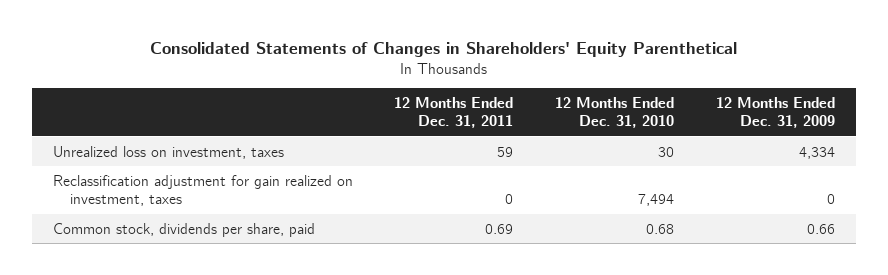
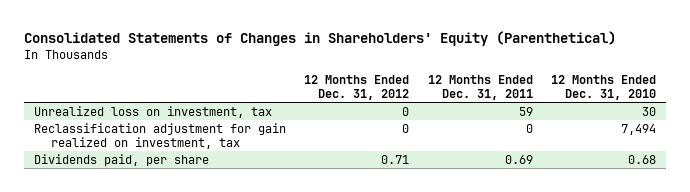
[149,42,737,58] Consolidated Statements of Changes in Shareholders' Equity Parenthetical -> [24,31,617,47] Consolidated Statements of Changes in Shareholders' Equity (Parenthetical)
[716,96,836,129] 12 Months Ended Dec. 31, 2009 -> none
none -> [304,75,410,101] 12 Months Ended Dec. 31, 2012
[52,145,284,159] Unrealized loss on investment, taxes -> [33,105,272,118] Unrealized loss on investment, tax
[52,174,353,206] Reclassification adjustment for gain realized on investment, taxes -> [33,122,286,149] Reclassification adjustment for gain realized on investment, tax
[52,222,315,237] Common stock, dividends per share, paid -> [33,153,209,166] Dividends paid, per share

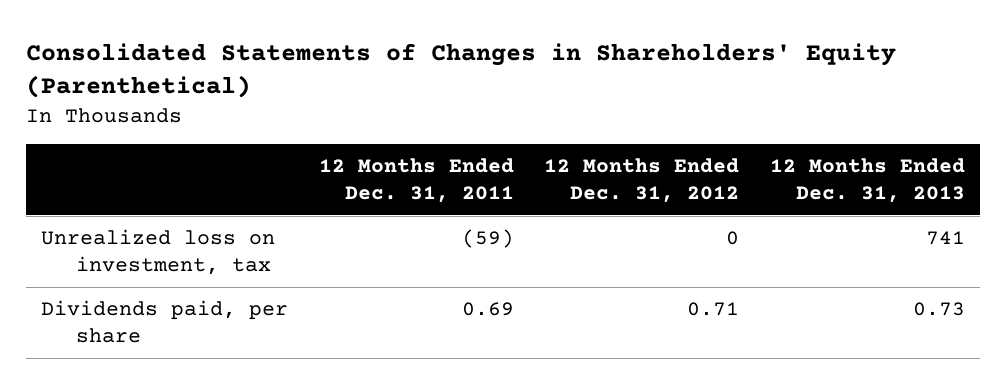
[551,75,657,101] 12 Months Ended Dec. 31, 2010 -> none
none -> [769,158,965,204] 12 Months Ended Dec. 31, 2013
[33,122,286,149] Reclassification adjustment for gain realized on investment, tax -> none
[518,106,533,116] 59 -> [461,229,514,249] (59)

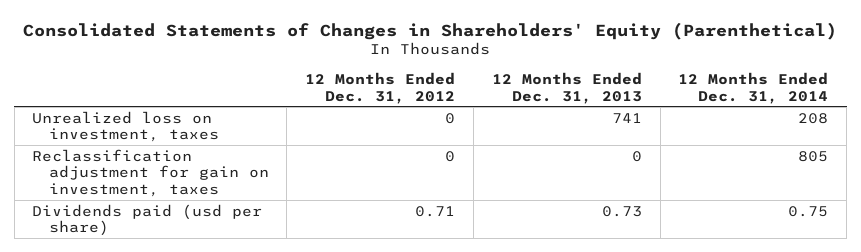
[318,158,514,204] 12 Months Ended Dec. 31, 2011 -> none
none -> [678,71,829,104] 12 Months Ended Dec. 31, 2014
[41,229,276,276] Unrealized loss on investment, tax -> [32,110,219,143] Unrealized loss on investment, taxes
none -> [32,148,269,198] Reclassification adjustment for gain on investment, taxes
[41,300,289,344] Dividends paid, per share -> [32,203,263,237] Dividends paid (usd per share)

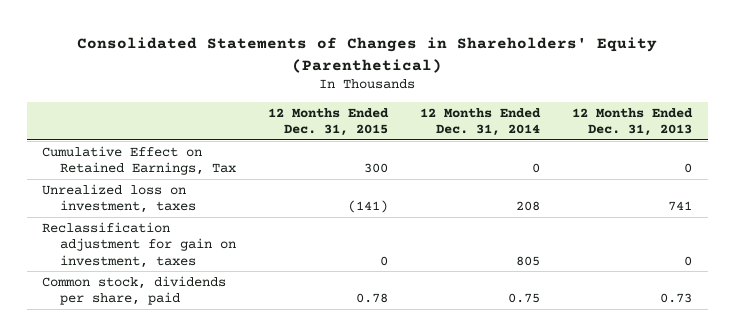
[305,71,456,104] 12 Months Ended Dec. 31, 2012 -> none
none -> [268,107,390,137] 12 Months Ended Dec. 31, 2015
none -> [42,145,237,176] Cumulative Effect on Retained Earnings, Tax
[32,203,263,237] Dividends paid (usd per share) -> [42,275,227,306] Common stock, dividends per share, paid

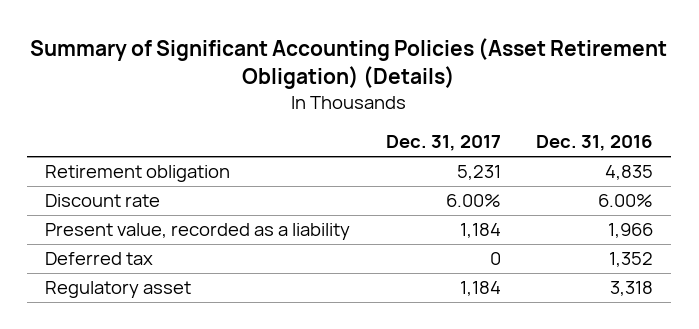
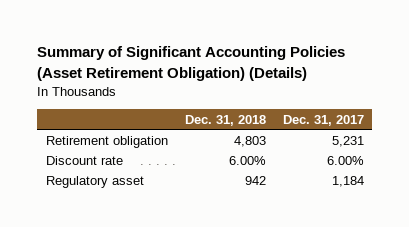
[536,135,654,152] Dec. 31, 2016 -> none
none -> [184,114,266,126] Dec. 31, 2018
[45,223,351,241] Present value, recorded as a liability -> none
[45,252,154,266] Deferred tax -> none

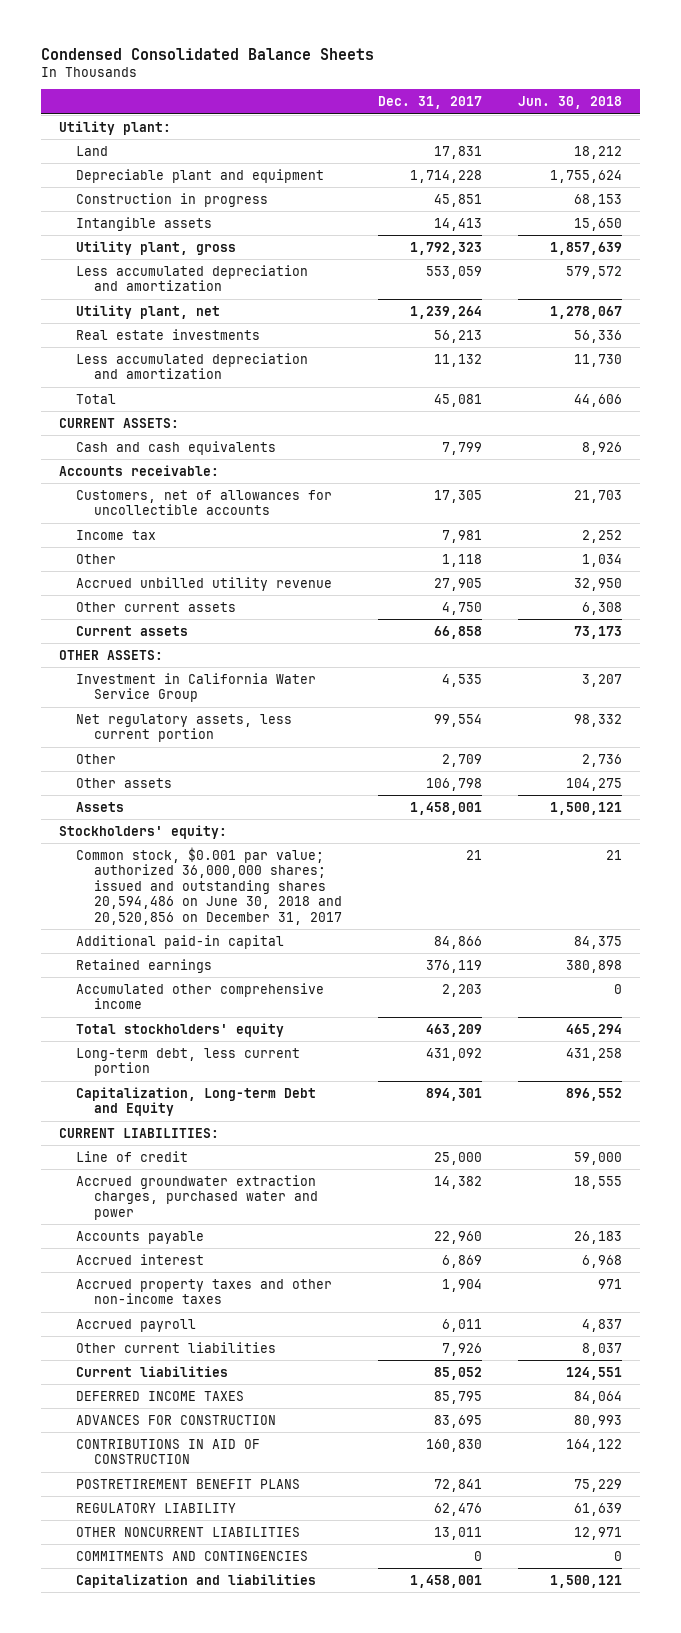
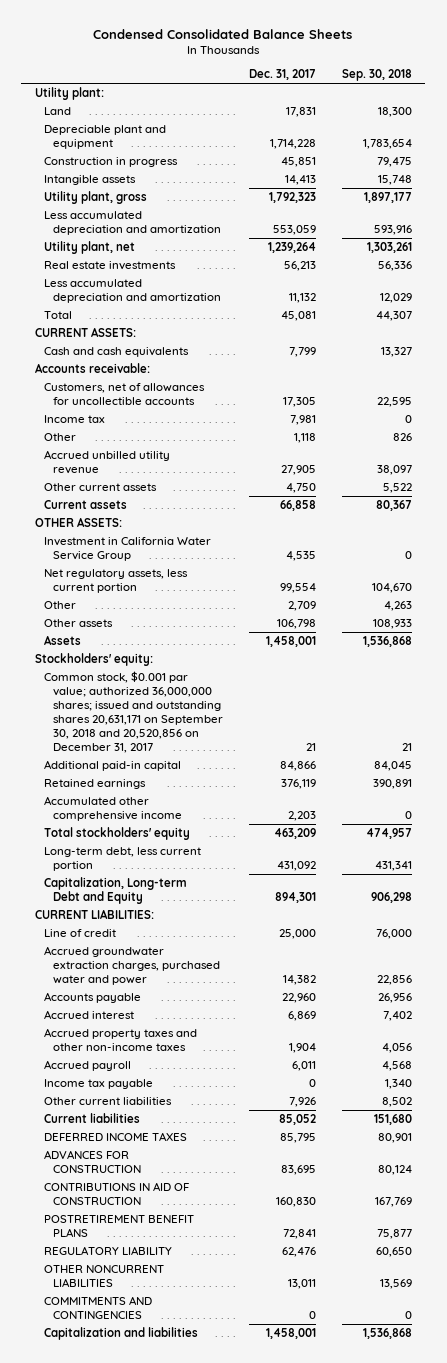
[518,96,623,110] Jun. 30, 2018 -> none
none -> [342,69,413,82] Sep. 30, 2018
[76,846,342,925] Common stock, $0.001 par value; authorized 36,000,000 shares; issued and outstanding shares 20,594,486 on June 30, 2018 and 20,520,856 on December 31, 2017 -> [43,670,223,754] Common stock, $0.001 par value; authorized 36,000,000 shares; issued and outstanding shares 20,631,171 on September 30, 2018 and 20,520,856 on December 31, 2017
none -> [43,1078,153,1089] Income tax payable

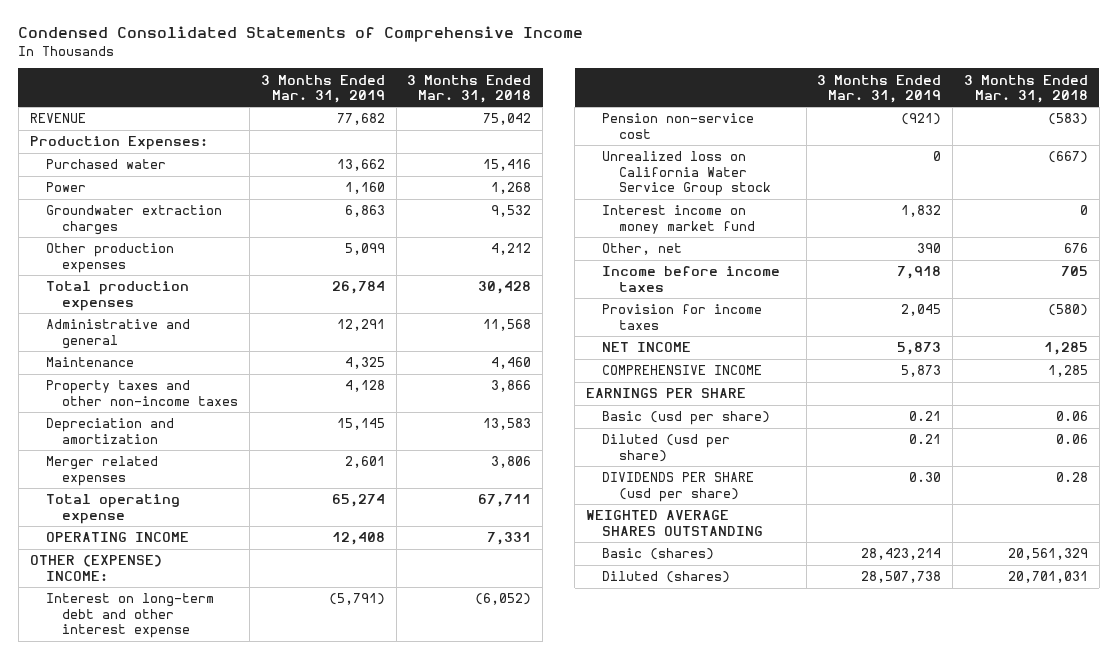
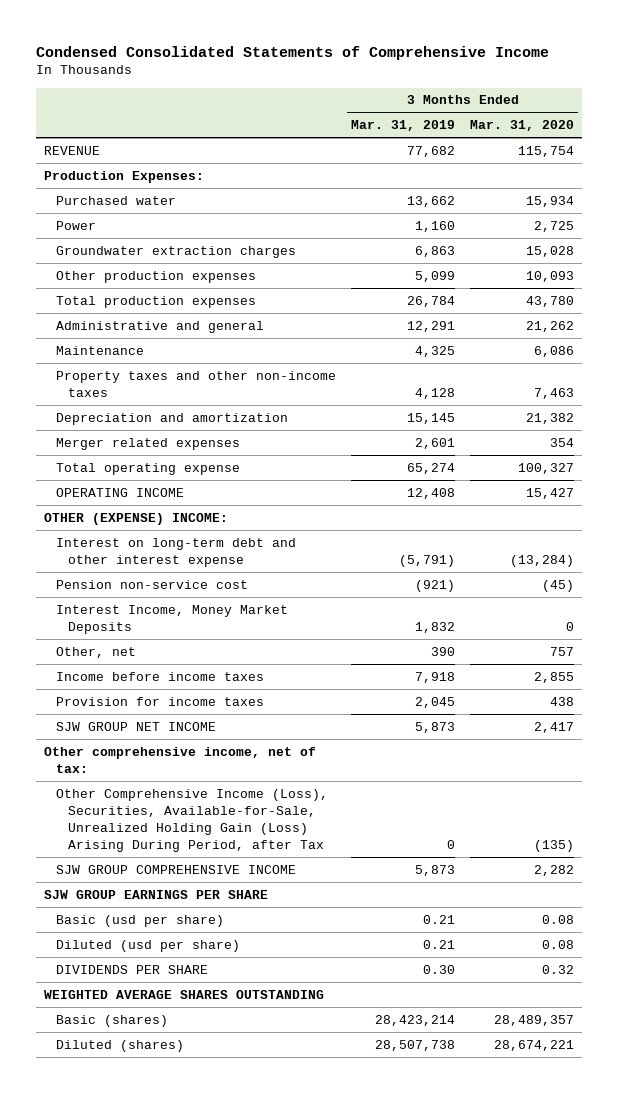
[407,74,532,104] 3 Months Ended Mar. 31, 2018 -> none
none -> [470,120,575,132] Mar. 31, 2020
[602,151,771,197] Unrealized loss on California Water Service Group stock -> none
[602,205,755,234] Interest income on money market fund -> [55,604,288,634] Interest Income, Money Market Deposits
[602,342,692,353] NET INCOME -> [55,721,216,731] SJW GROUP NET INCOME
none -> [43,746,316,773] Other comprehensive income, net of tax:
none -> [55,788,328,852] Other Comprehensive Income (Loss), Securities, Available-for-Sale, Unrealized Holding Gain (Loss) Arising During Period, after Tax
[602,365,763,376] COMPREHENSIVE INCOME -> [55,864,296,874] SJW GROUP COMPREHENSIVE INCOME
[586,388,747,399] EARNINGS PER SHARE -> [43,889,268,899] SJW GROUP EARNINGS PER SHARE
[602,472,755,502] DIVIDENDS PER SHARE (usd per share) -> [55,964,208,974] DIVIDENDS PER SHARE

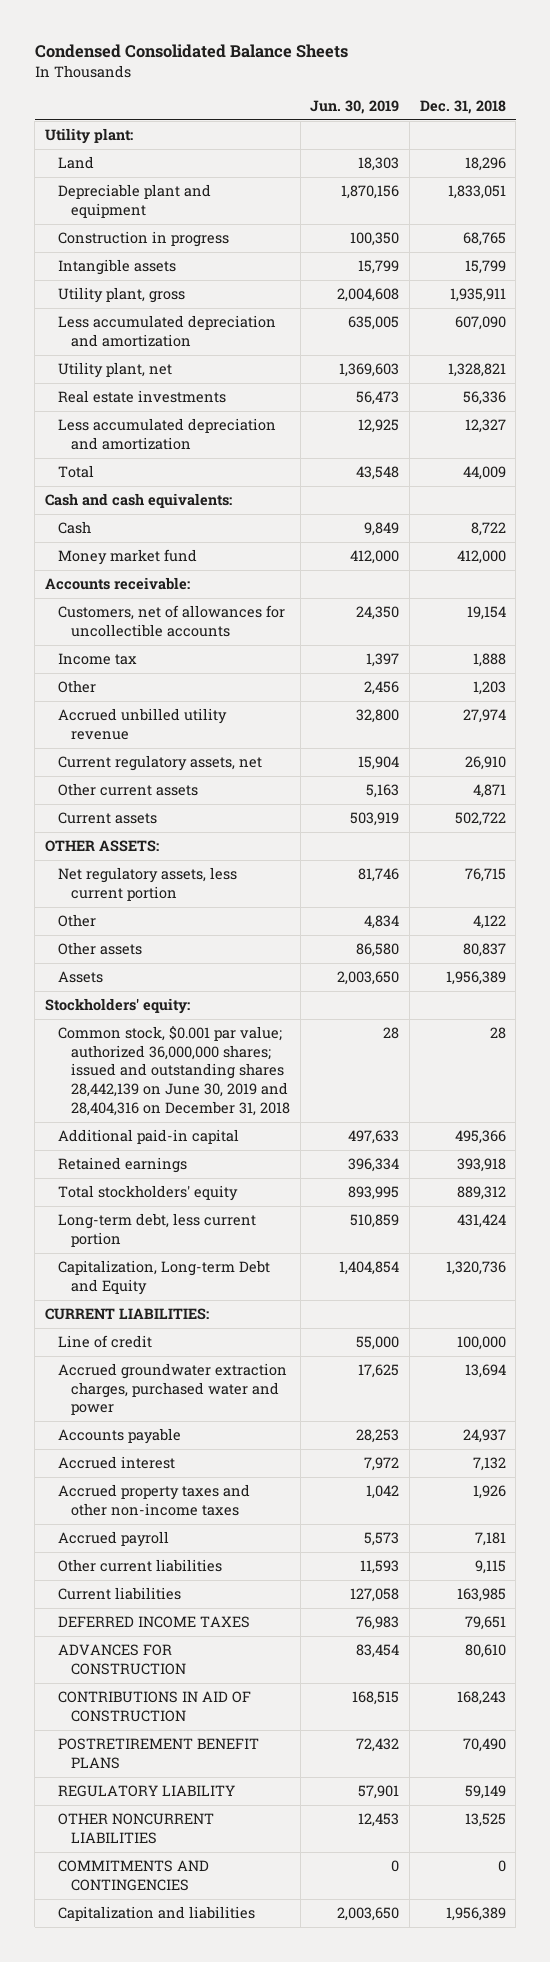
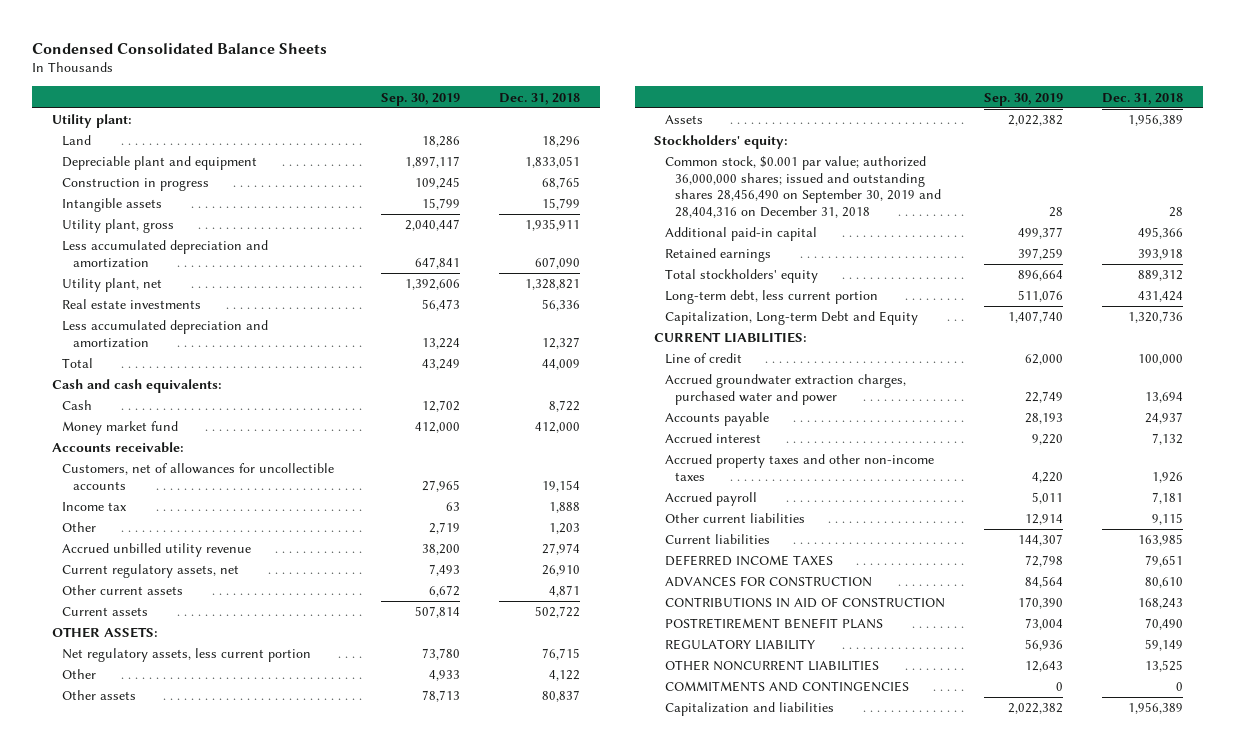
[310,99,400,114] Jun. 30, 2019 -> none
none -> [381,92,461,106] Sep. 30, 2019
[57,1026,290,1116] Common stock, $0.001 par value; authorized 36,000,000 shares; issued and outstanding shares 28,442,139 on June 30, 2019 and 28,404,316 on December 31, 2018 -> [664,156,942,219] Common stock, $0.001 par value; authorized 36,000,000 shares; issued and outstanding shares 28,456,490 on September 30, 2019 and 28,404,316 on December 31, 2018

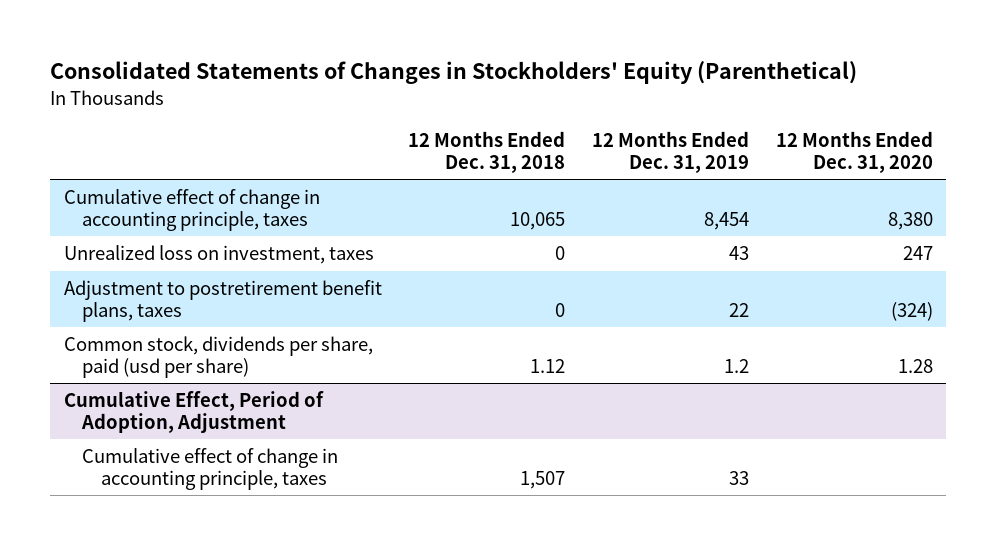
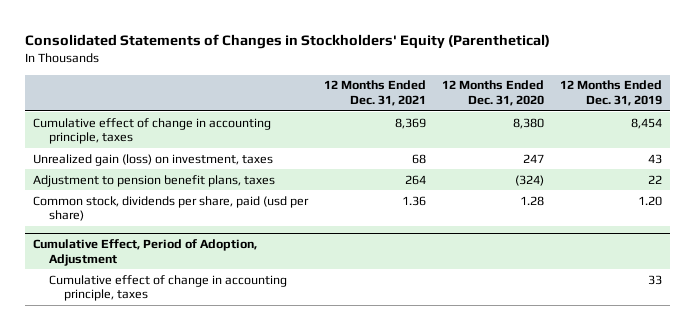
[408,131,566,173] 12 Months Ended Dec. 31, 2018 -> none
none -> [324,80,427,107] 12 Months Ended Dec. 31, 2021
[63,245,374,265] Unrealized loss on investment, taxes -> [33,153,274,166] Unrealized gain (loss) on investment, taxes
[63,280,382,322] Adjustment to postretirement benefit plans, taxes -> [33,174,276,187] Adjustment to pension benefit plans, taxes
[723,358,749,373] 1.2 -> [638,195,663,206] 1.20

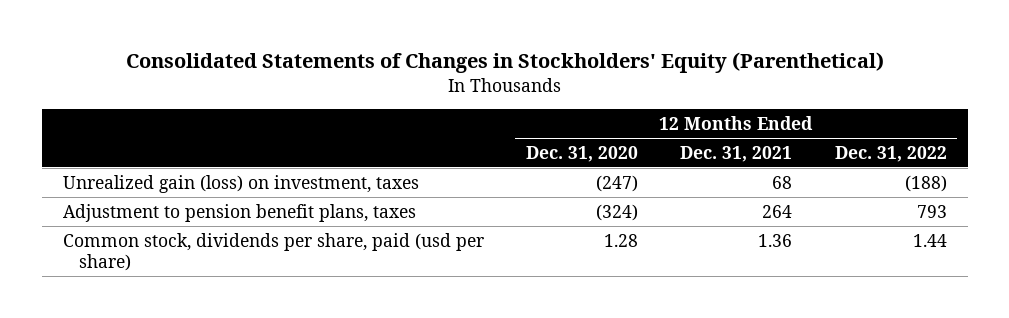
[560,80,663,107] 12 Months Ended Dec. 31, 2019 -> none
none -> [834,145,947,162] Dec. 31, 2022
[33,117,272,145] Cumulative effect of change in accounting principle, taxes -> none
[523,153,545,163] 247 -> [596,174,639,192] (247)
[33,239,258,266] Cumulative Effect, Period of Adoption, Adjustment -> none
[48,274,287,302] Cumulative effect of change in accounting principle, taxes -> none

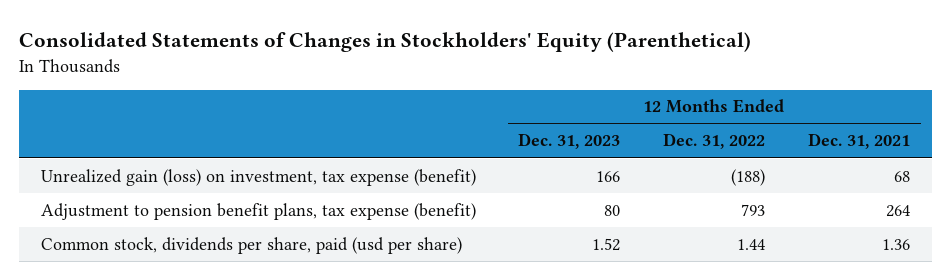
[526,145,639,162] Dec. 31, 2020 -> none
none -> [518,133,621,150] Dec. 31, 2023
[62,174,419,193] Unrealized gain (loss) on investment, taxes -> [40,168,476,186] Unrealized gain (loss) on investment, tax expense (benefit)
[62,203,416,222] Adjustment to pension benefit plans, taxes -> [40,202,476,220] Adjustment to pension benefit plans, tax expense (benefit)

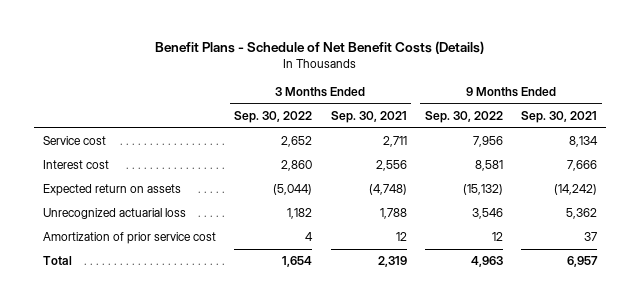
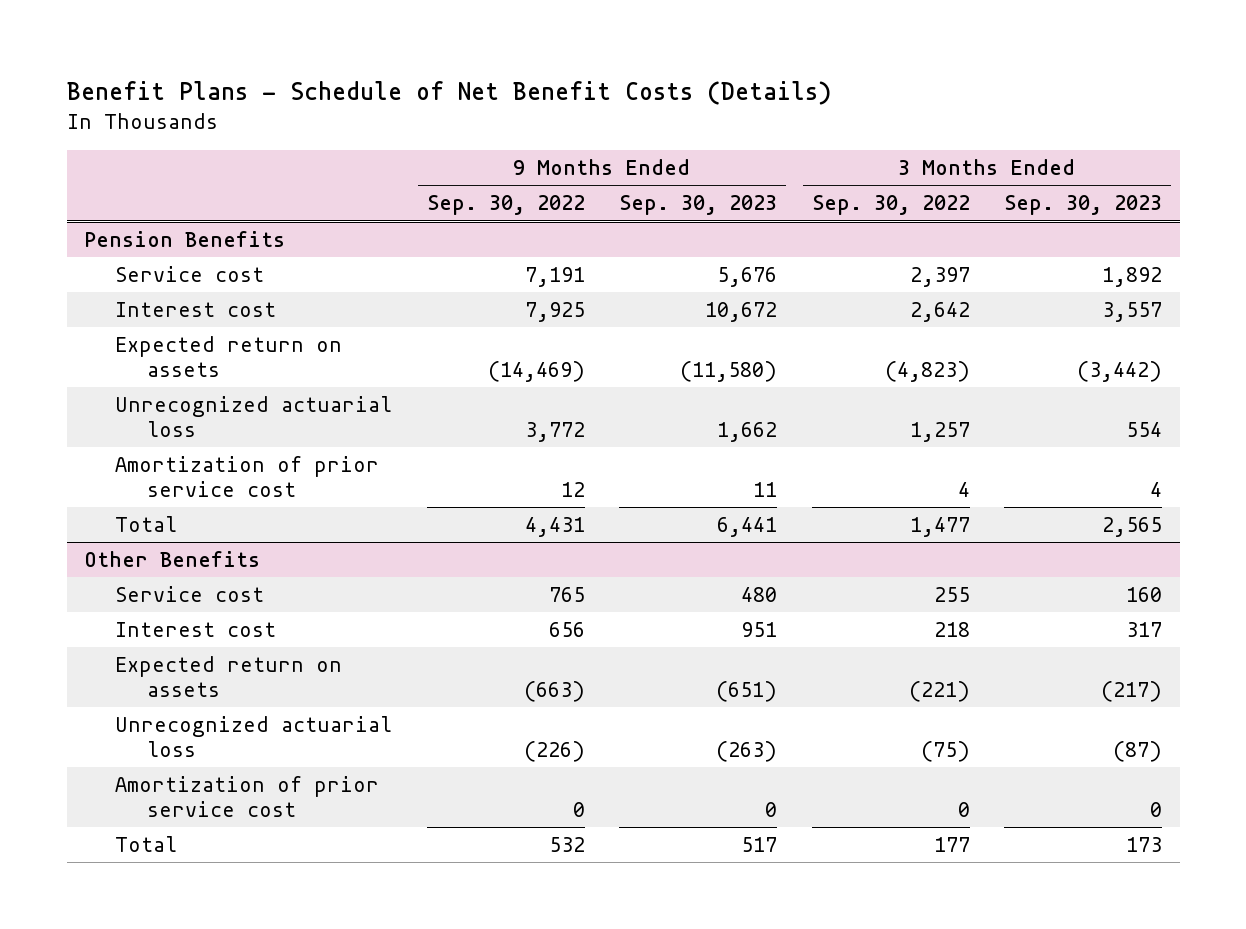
[330,111,407,124] Sep. 30, 2021 -> none
[521,111,598,124] Sep. 30, 2021 -> none
none -> [619,195,778,216] Sep. 30, 2023
none -> [1004,195,1163,216] Sep. 30, 2023
none -> [83,230,285,247] Pension Benefits
[281,136,313,148] 2,652 -> [909,266,970,287] 2,397
[472,136,503,148] 7,956 -> [524,266,585,287] 7,191
[281,160,313,172] 2,860 -> [909,301,970,322] 2,642
[474,160,503,172] 8,581 -> [524,301,585,322] 7,925
[273,184,313,196] (5,044) -> [884,361,970,383] (4,823)
[462,184,503,196] (15,132) -> [487,361,585,383] (14,469)
[287,208,313,220] 1,182 -> [909,422,970,443] 1,257
[471,208,503,220] 3,546 -> [524,422,585,443] 3,772
[282,256,313,268] 1,654 -> [909,516,970,537] 1,477
[470,256,503,268] 4,963 -> [524,516,585,537] 4,431
none -> [83,550,260,567] Other Benefits
none -> [115,585,265,602] Service cost
none -> [115,621,277,637] Interest cost
none -> [115,655,343,698] Expected return on assets
none -> [115,715,393,758] Unrecognized actuarial loss
none -> [115,775,380,818] Amortization of prior service cost
none -> [115,835,178,852] Total

